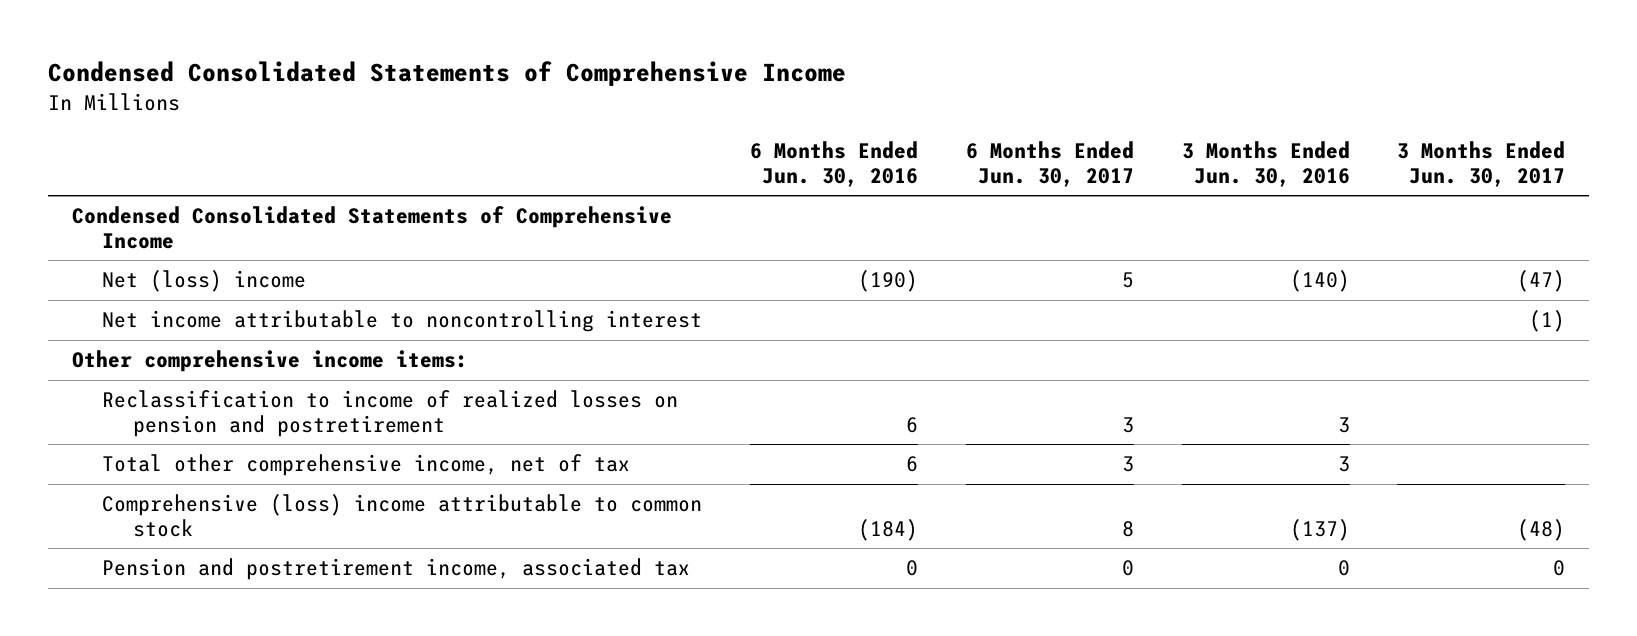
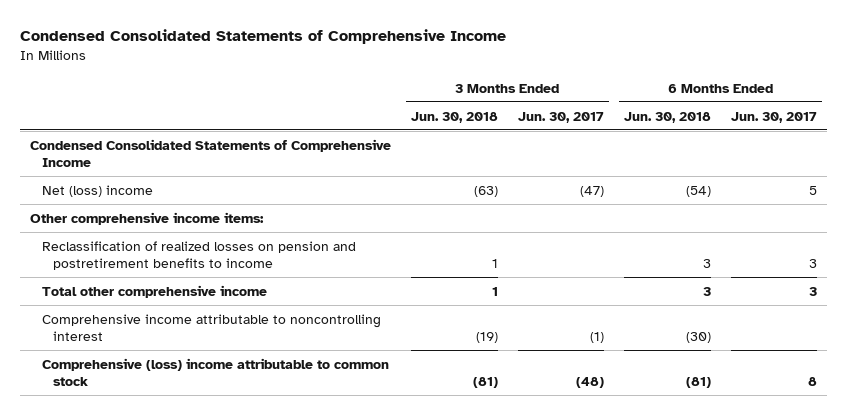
[750,140,919,187] 6 Months Ended Jun. 30, 2016 -> none
[1181,140,1350,187] 3 Months Ended Jun. 30, 2016 -> none
none -> [410,111,498,123] Jun. 30, 2018
none -> [623,111,711,123] Jun. 30, 2018
[102,310,703,333] Net income attributable to noncontrolling interest -> none
[102,390,679,437] Reclassification to income of realized losses on pension and postretirement -> [41,240,356,270] Reclassification of realized losses on pension and postretirement benefits to income
[102,454,631,477] Total other comprehensive income, net of tax -> [41,284,267,298] Total other comprehensive income
none -> [41,313,381,341] Comprehensive income attributable to noncontrolling interest
[102,558,691,581] Pension and postretirement income, associated tax -> none

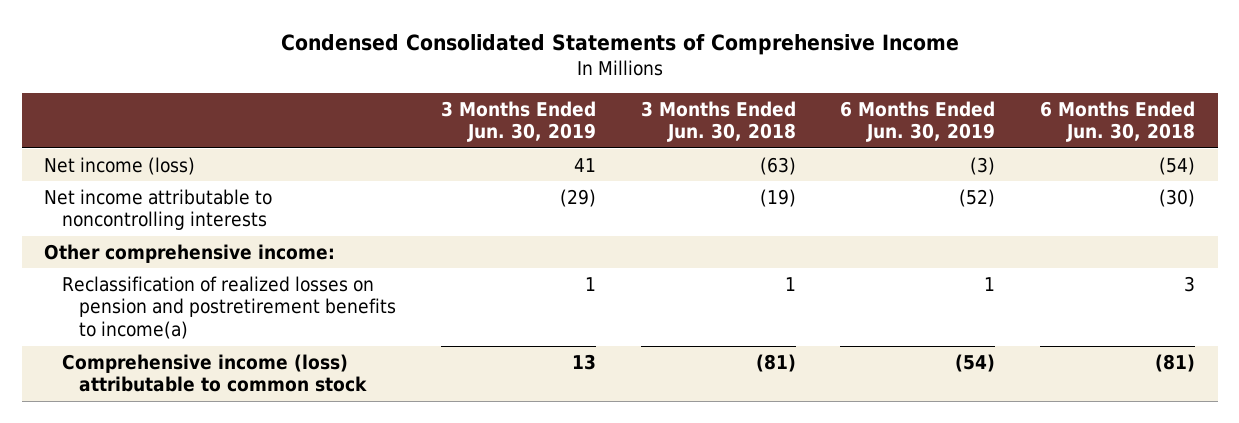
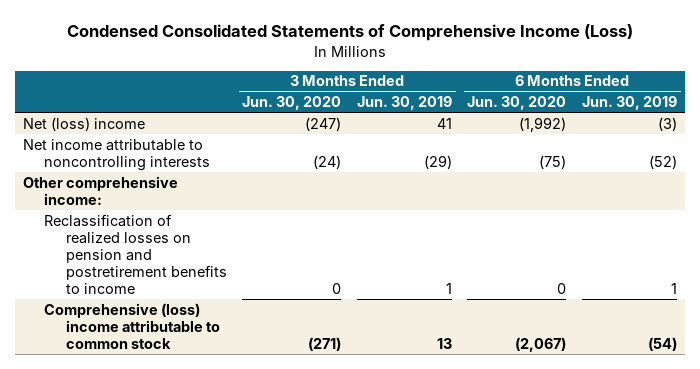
[280,34,959,56] Condensed Consolidated Statements of Comprehensive Income -> [66,24,633,42] Condensed Consolidated Statements of Comprehensive Income (Loss)
[640,100,796,143] 3 Months Ended Jun. 30, 2018 -> none
[1040,100,1196,143] 6 Months Ended Jun. 30, 2018 -> none
none -> [242,95,342,110] Jun. 30, 2020
none -> [467,95,567,110] Jun. 30, 2020
[43,156,195,175] Net income (loss) -> [22,116,145,131] Net (loss) income
[61,275,397,340] Reclassification of realized losses on pension and postretirement benefits to income(a) -> [44,213,227,294] Reclassification of realized losses on pension and postretirement benefits to income
[61,353,368,393] Comprehensive income (loss) attributable to common stock -> [44,302,220,349] Comprehensive (loss) income attributable to common stock

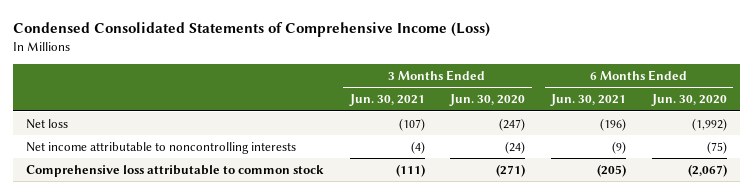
[356,95,452,110] Jun. 30, 2019 -> none
[581,95,677,110] Jun. 30, 2019 -> none
none -> [348,94,425,107] Jun. 30, 2021
none -> [550,94,627,107] Jun. 30, 2021
[22,116,145,131] Net (loss) income -> [25,118,68,129] Net loss
[22,175,178,205] Other comprehensive income: -> none
[44,213,227,294] Reclassification of realized losses on pension and postretirement benefits to income -> none
[44,302,220,349] Comprehensive (loss) income attributable to common stock -> [25,164,324,177] Comprehensive loss attributable to common stock

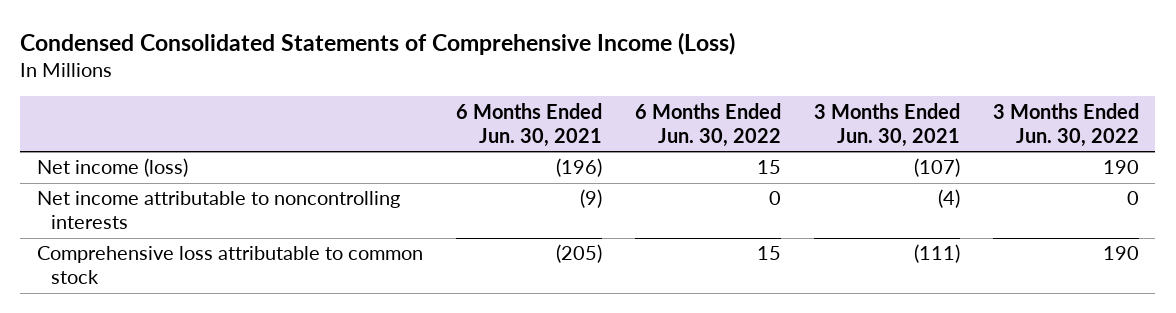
[449,94,526,107] Jun. 30, 2020 -> none
[650,94,727,107] Jun. 30, 2020 -> none
none -> [634,102,781,147] 6 Months Ended Jun. 30, 2022
none -> [992,102,1139,147] 3 Months Ended Jun. 30, 2022
[25,118,68,129] Net loss -> [36,158,188,178] Net income (loss)

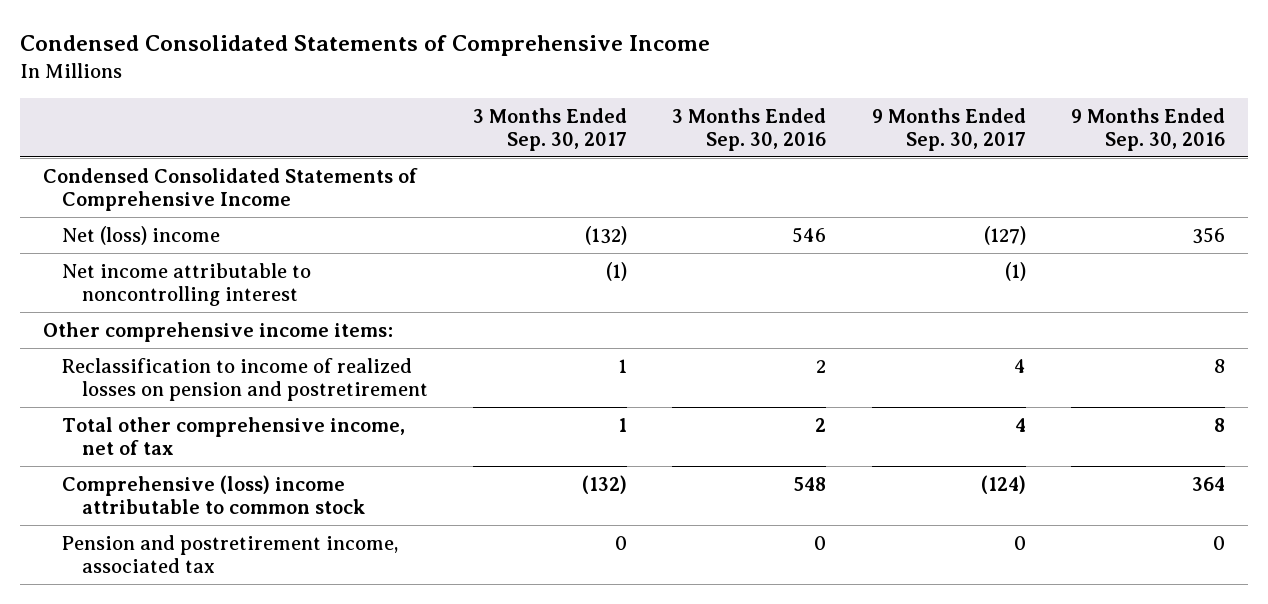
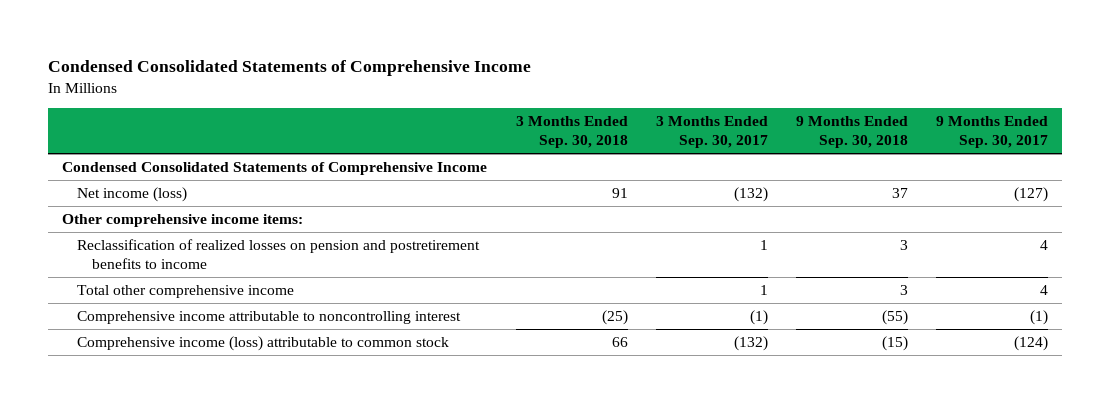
[672,107,827,151] 3 Months Ended Sep. 30, 2016 -> none
[1071,107,1226,151] 9 Months Ended Sep. 30, 2016 -> none
none -> [515,116,628,148] 3 Months Ended Sep. 30, 2018
none -> [795,116,908,148] 9 Months Ended Sep. 30, 2018
[62,262,312,306] Net income attributable to noncontrolling interest -> none
[62,225,221,245] Net (loss) income -> [77,187,188,203] Net income (loss)
[62,534,399,573] Pension and postretirement income, associated tax -> none
[62,357,428,401] Reclassification to income of realized losses on pension and postretirement -> [77,239,481,269] Reclassification of realized losses on pension and postretirement benefits to income
[62,416,406,455] Total other comprehensive income, net of tax -> [77,285,295,299] Total other comprehensive income
none -> [77,311,462,325] Comprehensive income attributable to noncontrolling interest
[62,474,365,514] Comprehensive (loss) income attributable to common stock -> [77,336,450,352] Comprehensive income (loss) attributable to common stock

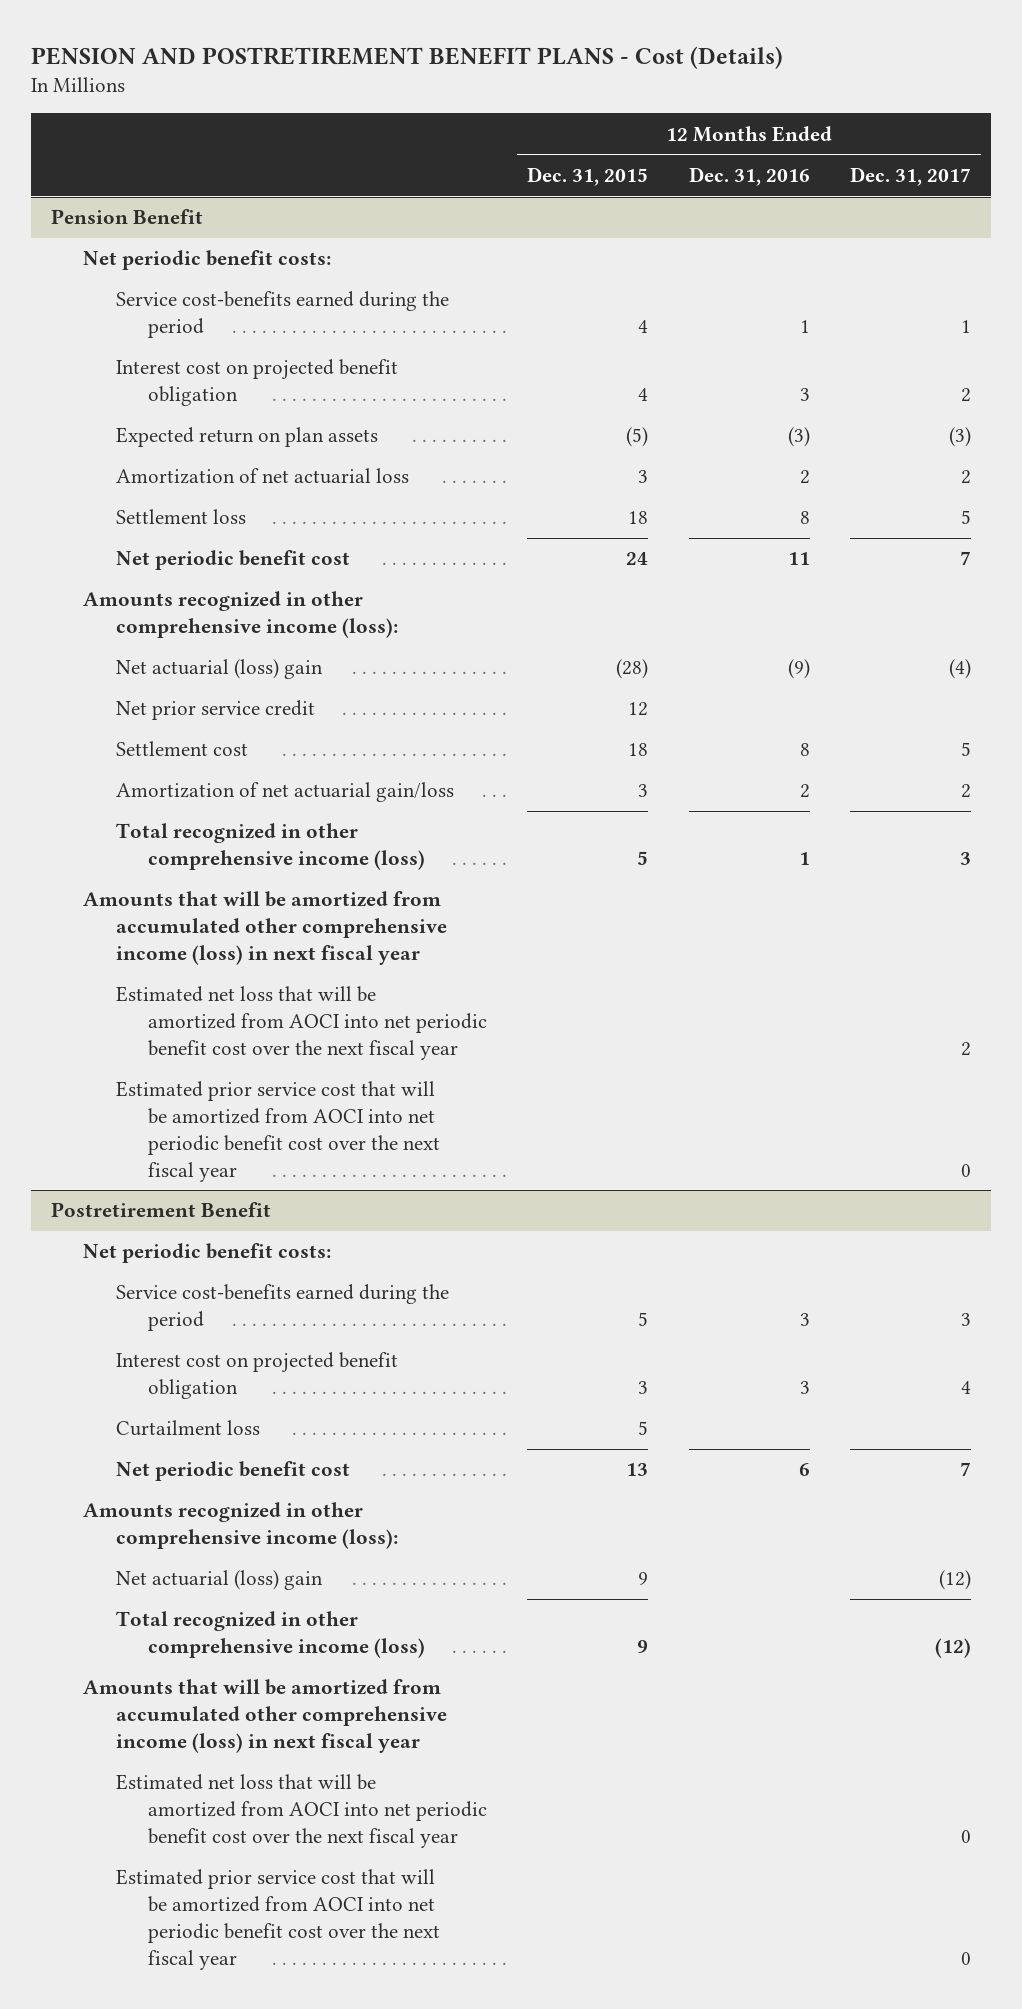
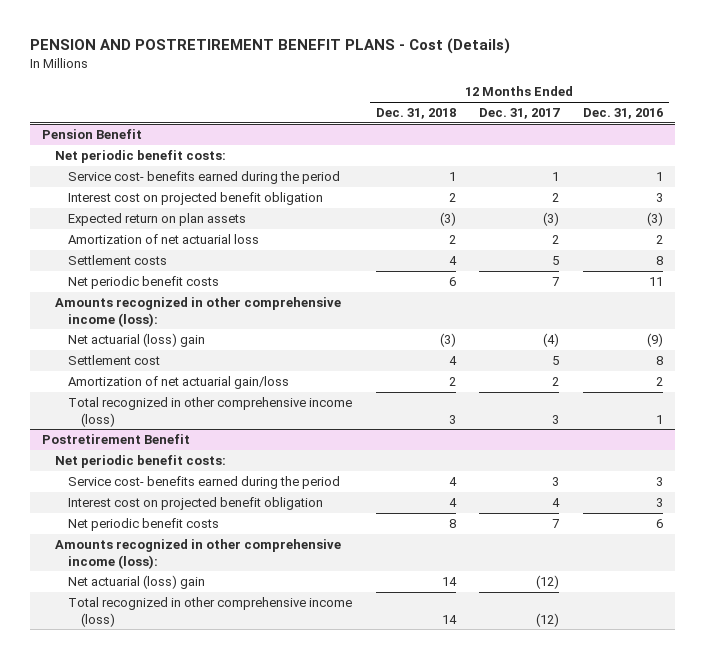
[527,166,649,186] Dec. 31, 2015 -> none
none -> [375,108,456,120] Dec. 31, 2018
[115,291,449,339] Service cost-benefits earned during the period -> [67,171,340,185] Service cost- benefits earned during the period
[115,509,246,525] Settlement loss -> [67,255,167,266] Settlement costs
[115,550,350,571] Net periodic benefit cost -> [67,276,219,290] Net periodic benefit costs
[115,700,315,721] Net prior service credit -> none
[83,891,447,965] Amounts that will be amortized from accumulated other comprehensive income (loss) in next fiscal year -> none
[115,986,488,1060] Estimated net loss that will be amortized from AOCI into net periodic benefit cost over the next fiscal year -> none
[115,1081,441,1182] Estimated prior service cost that will be amortized from AOCI into net periodic benefit cost over the next fiscal year -> none
[115,1284,449,1332] Service cost-benefits earned during the period -> [67,476,340,490] Service cost- benefits earned during the period
[115,1420,260,1437] Curtailment loss -> none
[115,1461,350,1482] Net periodic benefit cost -> [67,518,219,532] Net periodic benefit costs
[83,1679,447,1753] Amounts that will be amortized from accumulated other comprehensive income (loss) in next fiscal year -> none
[115,1774,488,1848] Estimated net loss that will be amortized from AOCI into net periodic benefit cost over the next fiscal year -> none
[115,1869,441,1970] Estimated prior service cost that will be amortized from AOCI into net periodic benefit cost over the next fiscal year -> none

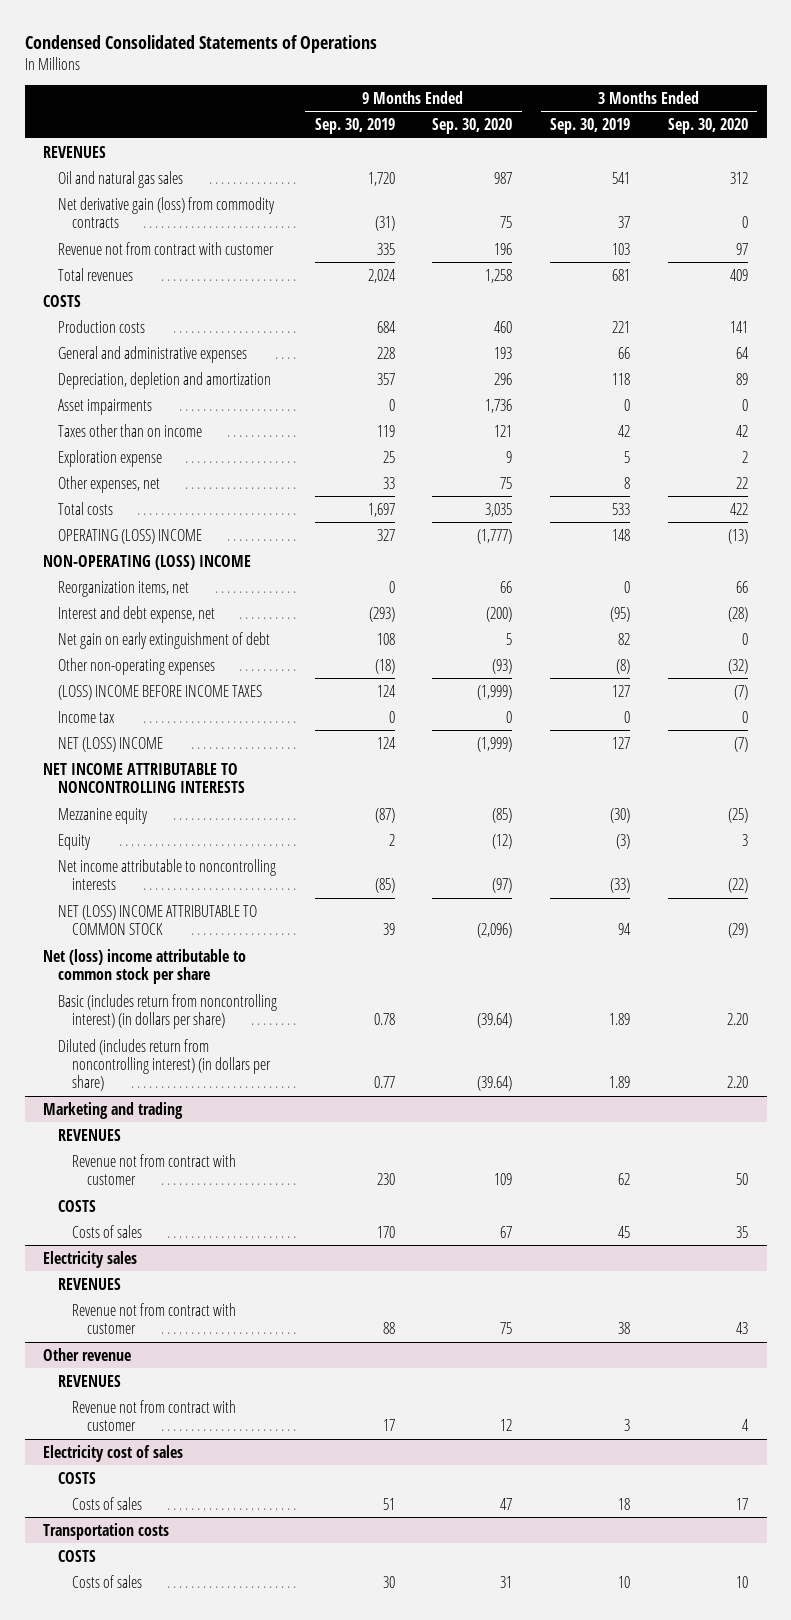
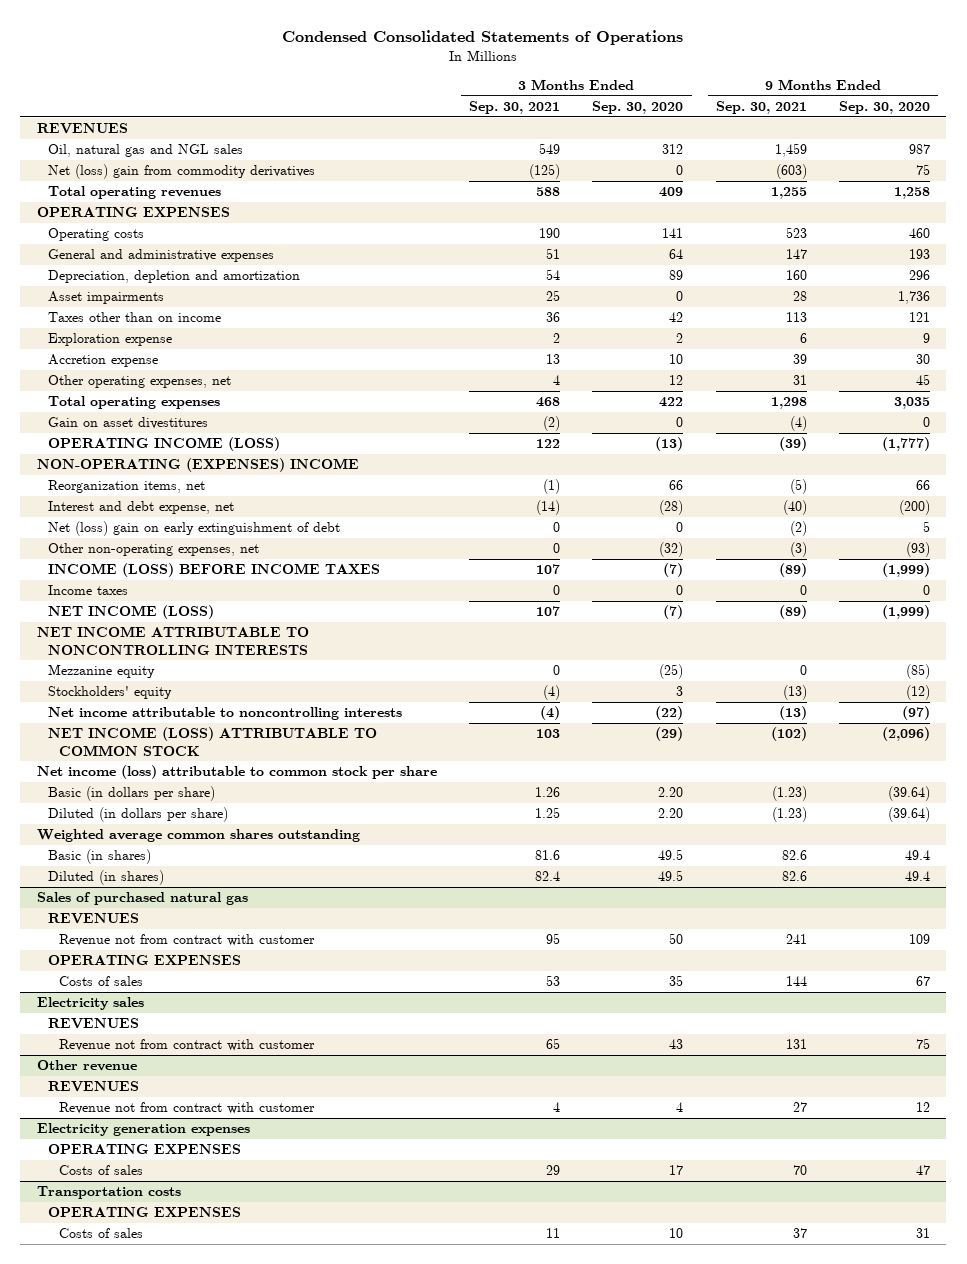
[314,118,395,135] Sep. 30, 2019 -> none
[550,118,631,135] Sep. 30, 2019 -> none
none -> [469,100,561,114] Sep. 30, 2021
none -> [715,100,807,114] Sep. 30, 2021
[57,241,274,255] Revenue not from contract with customer -> none
[43,294,82,307] COSTS -> none
[57,170,183,188] Oil and natural gas sales -> [47,144,243,158] Oil, natural gas and NGL sales
[57,196,275,229] Net derivative gain (loss) from commodity contracts -> [47,164,315,180] Net (loss) gain from commodity derivatives
[57,267,133,281] Total revenues -> [47,186,221,200] Total operating revenues
none -> [36,207,230,218] OPERATING EXPENSES
[57,319,145,333] Production costs -> [47,228,144,242] Operating costs
none -> [47,354,158,368] Accretion expense
[57,475,160,493] Other expenses, net -> [47,375,231,389] Other operating expenses, net
[500,476,513,489] 75 -> [916,374,931,386] 45
[735,476,748,489] 22 -> [669,375,684,386] 12
[57,501,113,515] Total costs -> [47,396,220,410] Total operating expenses
none -> [47,417,208,430] Gain on asset divestitures
[57,528,202,544] OPERATING (LOSS) INCOME -> [47,437,280,452] OPERATING INCOME (LOSS)
[43,554,252,570] NON-OPERATING (LOSS) INCOME -> [36,458,359,473] NON-OPERATING (EXPENSES) INCOME
[57,631,270,649] Net gain on early extinguishment of debt -> [47,521,340,537] Net (loss) gain on early extinguishment of debt
[57,657,215,675] Other non-operating expenses -> [47,543,259,557] Other non-operating expenses, net
[57,684,262,700] (LOSS) INCOME BEFORE INCOME TAXES -> [47,563,380,578] INCOME (LOSS) BEFORE INCOME TAXES
[57,710,115,723] Income tax -> [47,585,128,596] Income taxes
[57,736,163,752] NET (LOSS) INCOME -> [47,605,214,620] NET INCOME (LOSS)
[57,833,91,850] Equity -> [47,686,172,700] Stockholders' equity
[43,1101,184,1119] Marketing and trading -> none
[57,904,257,936] NET (LOSS) INCOME ATTRIBUTABLE TO COMMON STOCK -> [47,727,377,756] NET INCOME (LOSS) ATTRIBUTABLE TO COMMON STOCK
[43,948,247,985] Net (loss) income attributable to common stock per share -> [36,765,437,780] Net income (loss) attributable to common stock per share
[57,993,277,1030] Basic (includes return from noncontrolling interest) (in dollars per share) -> [47,786,215,802] Basic (in dollars per share)
[57,1038,272,1092] Diluted (includes return from noncontrolling interest) (in dollars per share) -> [47,807,228,823] Diluted (in dollars per share)
none -> [36,829,360,843] Weighted average common shares outstanding
none -> [47,849,151,865] Basic (in shares)
none -> [47,870,164,886] Diluted (in shares)
none -> [36,892,248,906] Sales of purchased natural gas
[57,1199,96,1212] COSTS -> none
none -> [47,955,241,966] OPERATING EXPENSES
[43,1444,184,1462] Electricity cost of sales -> none
[57,1471,96,1484] COSTS -> none
none -> [36,1123,250,1137] Electricity generation expenses
none -> [47,1144,241,1155] OPERATING EXPENSES
[57,1549,96,1562] COSTS -> none
none -> [47,1207,241,1218] OPERATING EXPENSES

